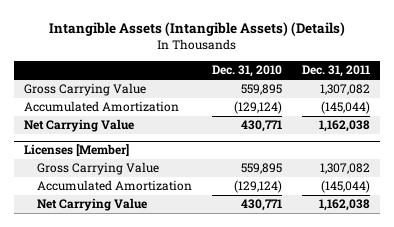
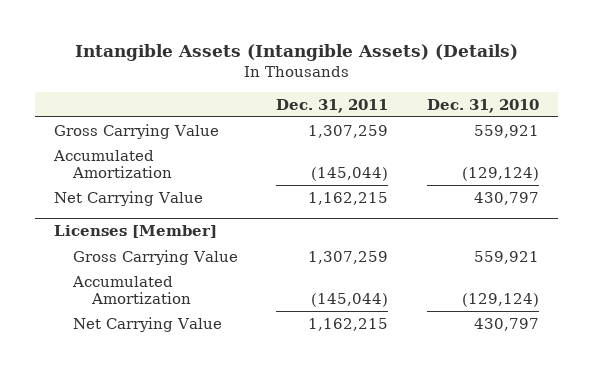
[241,84,283,96] 559,895 -> [474,124,540,138] 559,921
[319,84,370,96] 1,307,082 -> [308,124,389,138] 1,307,259
[241,120,283,133] 430,771 -> [474,191,540,205] 430,797
[318,120,370,133] 1,162,038 -> [308,191,389,205] 1,162,215
[241,163,283,175] 559,895 -> [474,250,540,264] 559,921
[319,163,370,175] 1,307,082 -> [308,250,389,264] 1,307,259
[241,199,283,212] 430,771 -> [474,317,540,331] 430,797
[318,199,370,212] 1,162,038 -> [308,317,389,331] 1,162,215

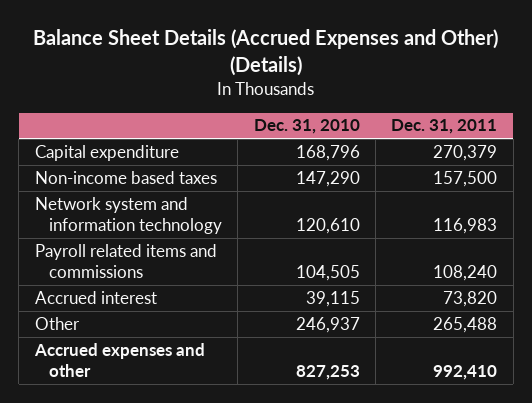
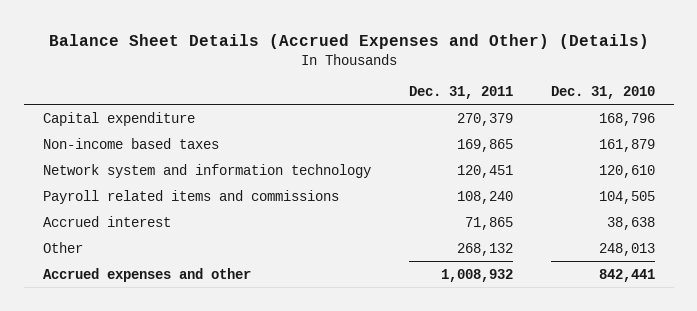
[295,170,360,187] 147,290 -> [598,138,655,152] 161,879
[433,170,498,187] 157,500 -> [456,138,513,152] 169,865
[433,218,498,235] 116,983 -> [456,164,513,178] 120,451
[305,290,360,307] 39,115 -> [606,216,655,230] 38,638
[443,290,498,307] 73,820 -> [464,216,513,230] 71,865
[295,316,360,333] 246,937 -> [598,242,655,256] 248,013
[433,316,498,333] 265,488 -> [456,242,513,256] 268,132
[295,365,360,381] 827,253 -> [598,268,655,282] 842,441
[433,365,498,381] 992,410 -> [440,268,513,282] 1,008,932

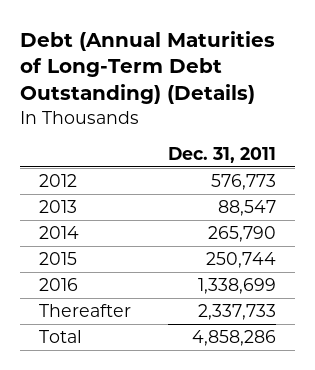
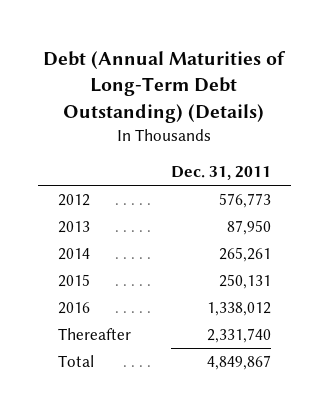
[218,200,277,217] 88,547 -> [226,220,271,236] 87,950
[208,226,277,243] 265,790 -> [218,247,271,263] 265,261
[206,252,277,269] 250,744 -> [218,274,271,290] 250,131
[198,278,277,295] 1,338,699 -> [206,302,271,317] 1,338,012
[198,304,277,321] 2,337,733 -> [206,328,271,344] 2,331,740
[192,330,277,347] 4,858,286 -> [206,355,271,371] 4,849,867

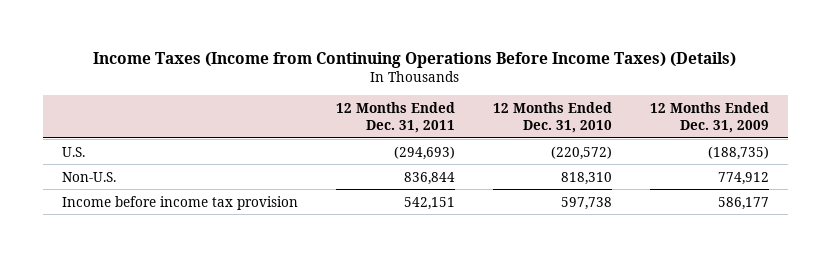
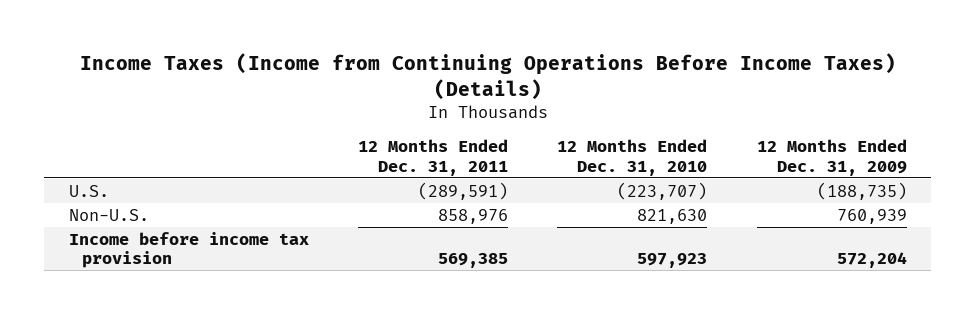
[393,145,455,160] (294,693) -> [418,181,509,200] (289,591)
[550,145,612,160] (220,572) -> [617,181,708,200] (223,707)
[403,171,455,185] 836,844 -> [438,208,509,224] 858,976
[560,171,612,185] 818,310 -> [637,208,708,224] 821,630
[717,171,769,185] 774,912 -> [836,208,907,224] 760,939
[403,196,455,210] 542,151 -> [438,253,509,269] 569,385
[560,196,612,210] 597,738 -> [637,253,708,269] 597,923
[717,196,769,210] 586,177 -> [836,252,907,269] 572,204

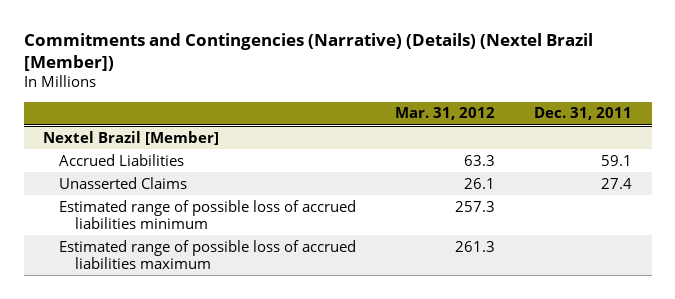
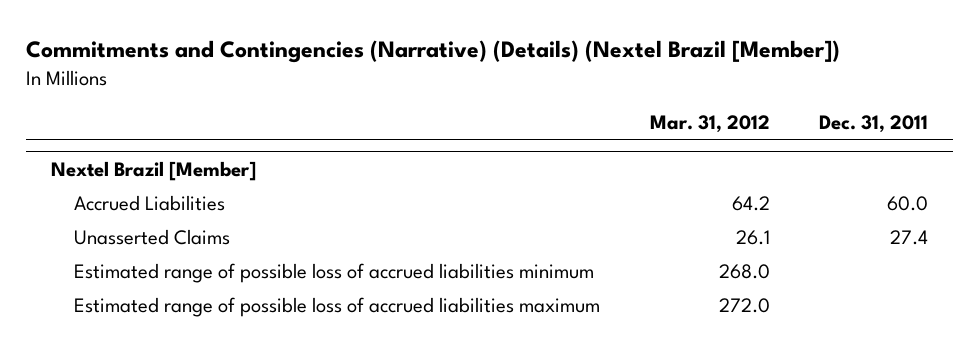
[464,154,496,166] 63.3 -> [731,195,770,211] 64.2
[601,154,633,166] 59.1 -> [887,195,929,211] 60.0
[455,200,496,212] 257.3 -> [718,263,770,279] 268.0
[455,240,496,252] 261.3 -> [718,297,770,313] 272.0

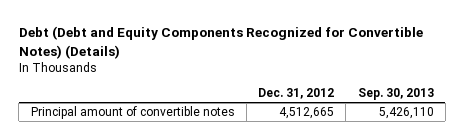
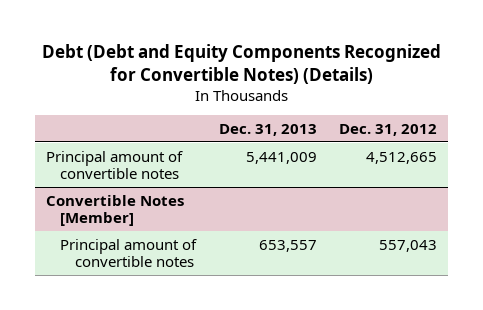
[357,88,434,101] Sep. 30, 2013 -> none
none -> [218,123,317,136] Dec. 31, 2013
none -> [46,194,185,227] Convertible Notes [Member]
none -> [60,238,198,268] Principal amount of convertible notes

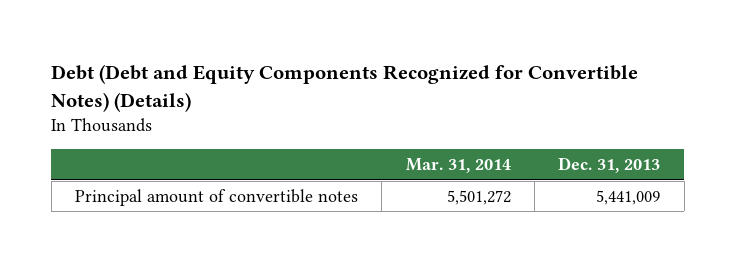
[339,123,438,136] Dec. 31, 2012 -> none
none -> [405,158,511,174] Mar. 31, 2014
[46,194,185,227] Convertible Notes [Member] -> none
[60,238,198,268] Principal amount of convertible notes -> none

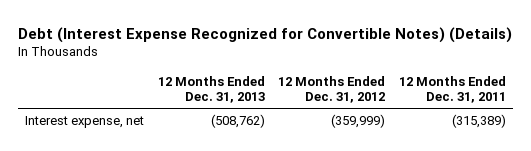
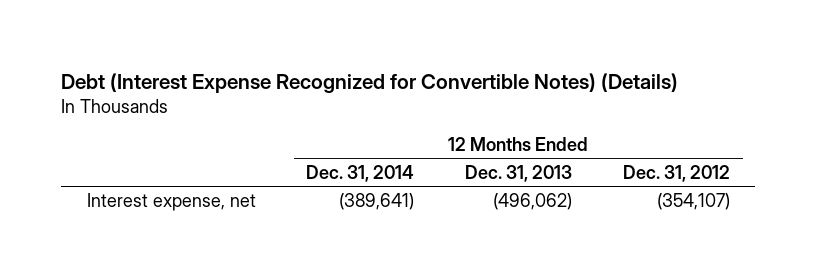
[398,75,506,104] 12 Months Ended Dec. 31, 2011 -> none
none -> [306,164,415,182] Dec. 31, 2014
[210,114,265,129] (508,762) -> [493,193,573,211] (496,062)
[331,114,386,129] (359,999) -> [656,193,730,211] (354,107)

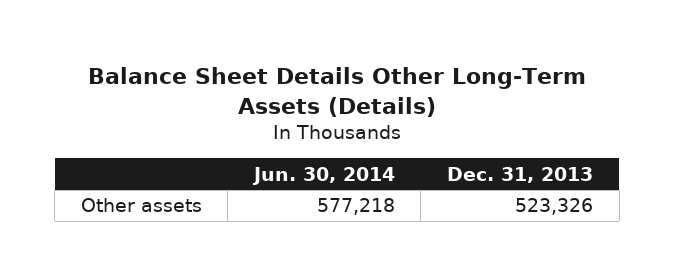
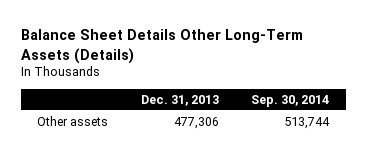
[251,166,395,185] Jun. 30, 2014 -> none
none -> [251,94,330,107] Sep. 30, 2014
[514,198,593,216] 523,326 -> [173,116,219,129] 477,306

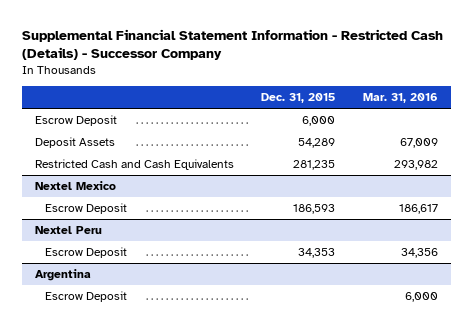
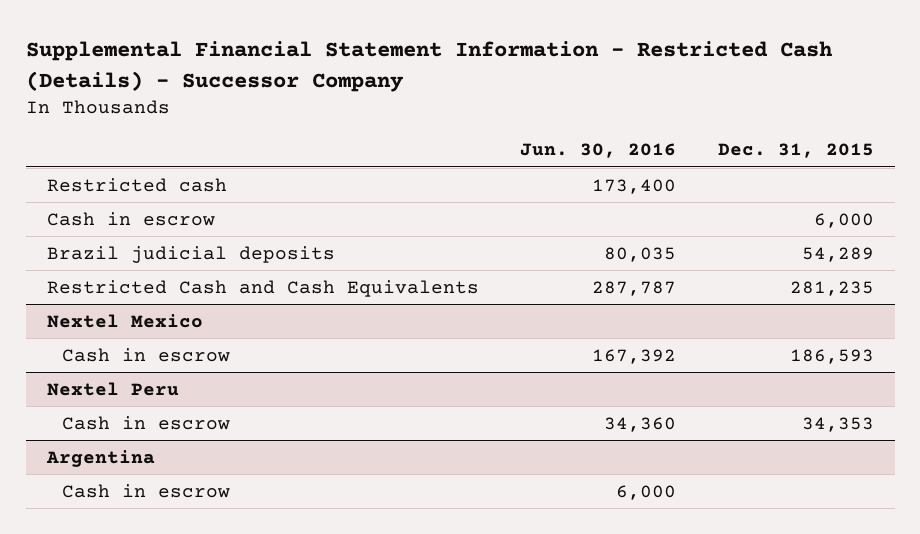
[362,92,438,103] Mar. 31, 2016 -> none
none -> [520,143,677,159] Jun. 30, 2016
none -> [46,177,227,192] Restricted cash
[35,115,118,127] Escrow Deposit -> [46,211,215,226] Cash in escrow
[35,137,116,149] Deposit Assets -> [46,245,335,263] Brazil judicial deposits
[44,203,127,215] Escrow Deposit -> [62,347,231,362] Cash in escrow
[44,247,127,259] Escrow Deposit -> [62,415,231,430] Cash in escrow
[44,291,127,303] Escrow Deposit -> [62,483,231,498] Cash in escrow

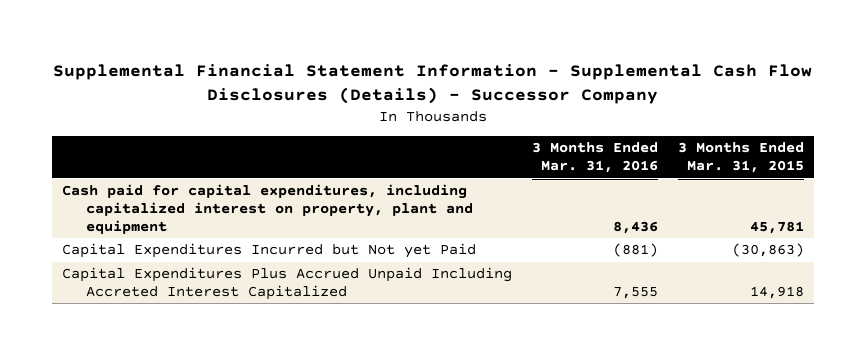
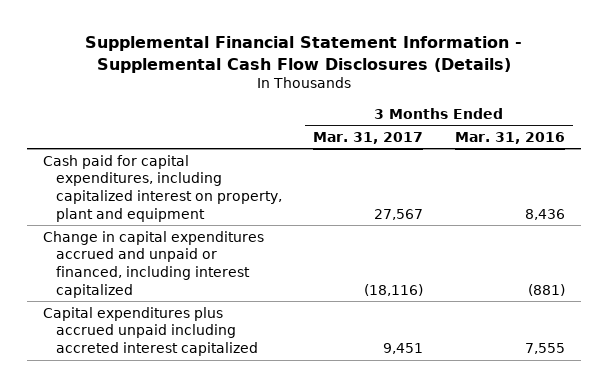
[52,63,812,104] Supplemental Financial Statement Information - Supplemental Cash Flow Disclosures (Details) - Successor Company -> [85,36,523,73] Supplemental Financial Statement Information - Supplemental Cash Flow Disclosures (Details)
[677,142,804,174] 3 Months Ended Mar. 31, 2015 -> none
none -> [313,131,424,144] Mar. 31, 2017
[61,243,476,259] Capital Expenditures Incurred but Not yet Paid -> [42,230,264,298] Change in capital expenditures accrued and unpaid or financed, including interest capitalized
[61,267,512,301] Capital Expenditures Plus Accrued Unpaid Including Accreted Interest Capitalized -> [42,306,258,356] Capital expenditures plus accrued unpaid including accreted interest capitalized

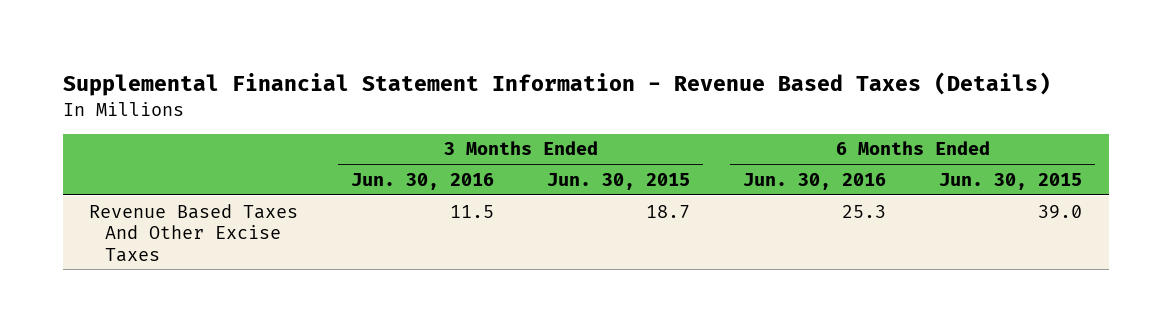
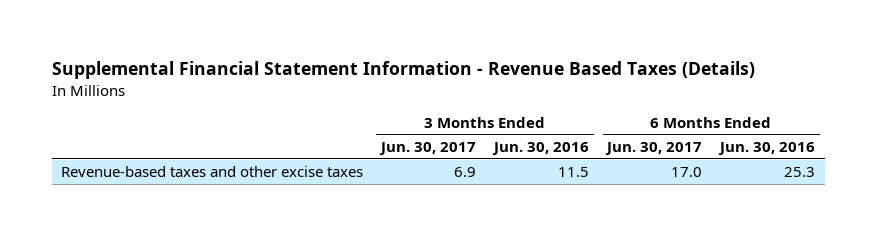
[547,172,691,190] Jun. 30, 2015 -> none
[939,172,1083,190] Jun. 30, 2015 -> none
none -> [378,142,476,156] Jun. 30, 2017
none -> [605,142,703,156] Jun. 30, 2017
[89,203,299,262] Revenue Based Taxes And Other Excise Taxes -> [60,166,363,178] Revenue-based taxes and other excise taxes

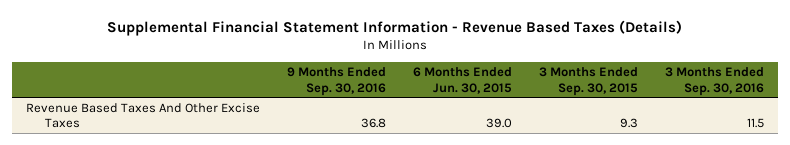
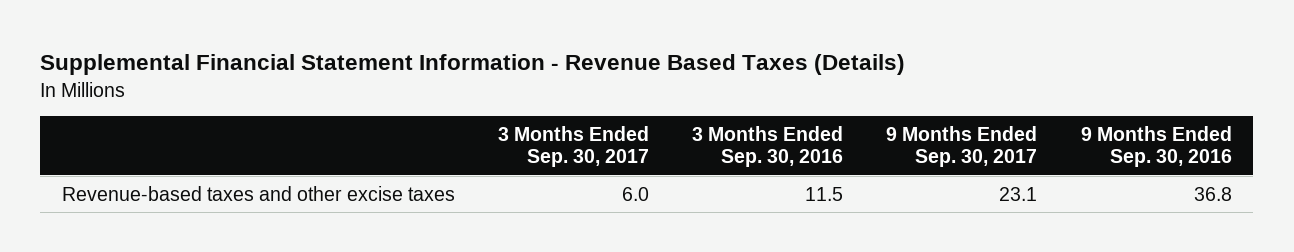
[412,67,512,94] 6 Months Ended Jun. 30, 2015 -> none
[539,67,639,96] 3 Months Ended Sep. 30, 2015 -> none
none -> [498,125,650,168] 3 Months Ended Sep. 30, 2017
none -> [886,125,1038,168] 9 Months Ended Sep. 30, 2017
[25,102,260,129] Revenue Based Taxes And Other Excise Taxes -> [61,185,455,201] Revenue-based taxes and other excise taxes

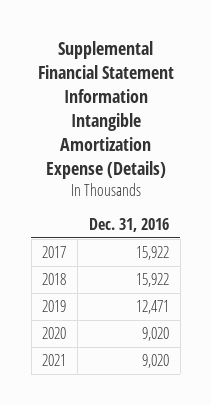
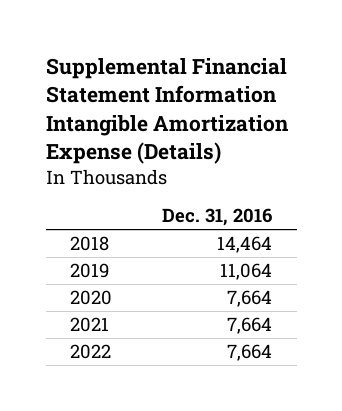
[42,245,67,258] 2017 -> none
[135,272,169,287] 15,922 -> [216,236,272,254] 14,464
[135,299,169,314] 12,471 -> [219,263,272,281] 11,064
[141,326,169,341] 9,020 -> [226,290,272,308] 7,664
[141,353,169,368] 9,020 -> [226,317,272,335] 7,664
none -> [70,344,112,360] 2022

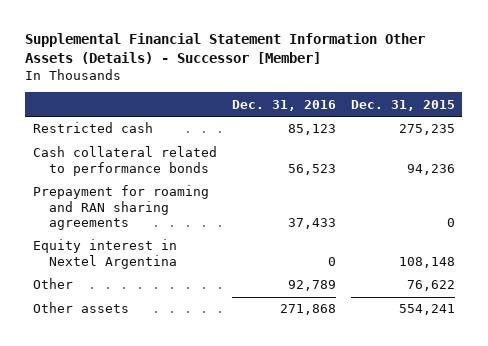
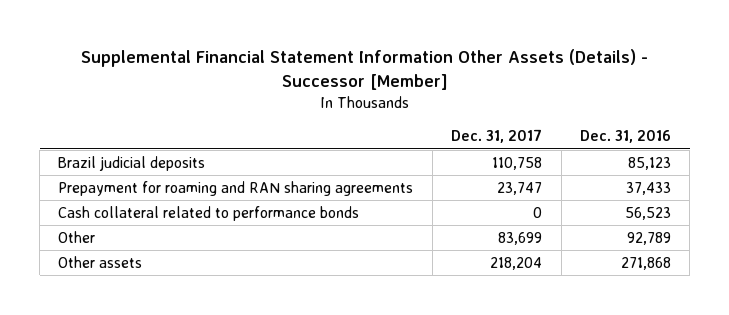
[350,99,455,111] Dec. 31, 2015 -> none
none -> [451,129,543,144] Dec. 31, 2017
[32,122,153,134] Restricted cash -> [58,155,206,171] Brazil judicial deposits
[32,239,177,269] Equity interest in Nextel Argentina -> none
[32,146,217,176] Cash collateral related to performance bonds -> [58,205,360,221] Cash collateral related to performance bonds

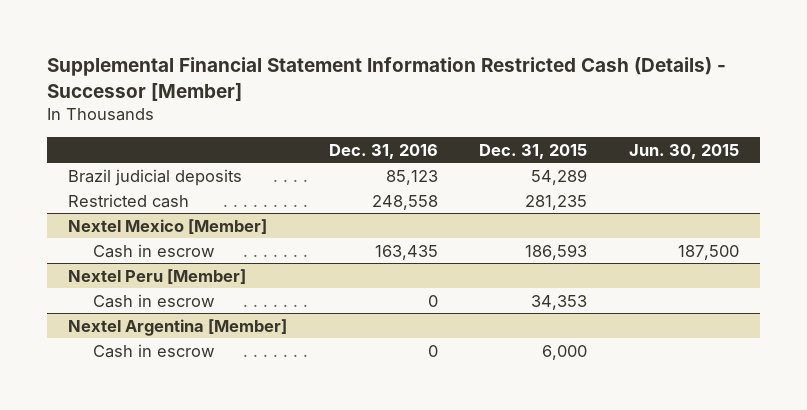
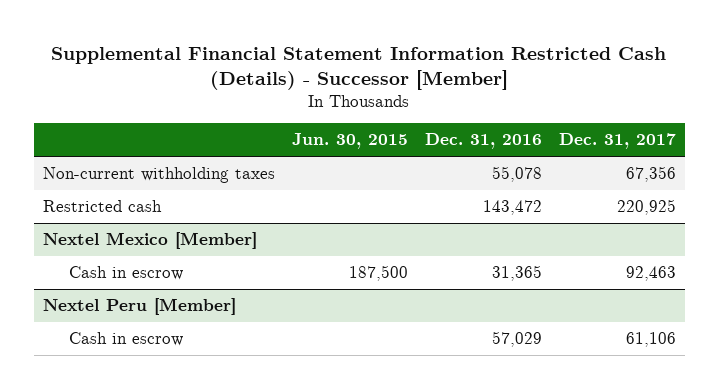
[479,143,588,159] Dec. 31, 2015 -> none
none -> [559,133,677,150] Dec. 31, 2017
[67,168,242,186] Brazil judicial deposits -> none
none -> [42,167,275,184] Non-current withholding taxes
[371,194,438,210] 248,558 -> [482,200,542,216] 143,472
[374,244,438,260] 163,435 -> [491,265,542,282] 31,365
[67,318,287,336] Nextel Argentina [Member] -> none
[93,343,216,358] Cash in escrow -> none
[427,294,438,307] 0 -> [491,331,542,348] 57,029

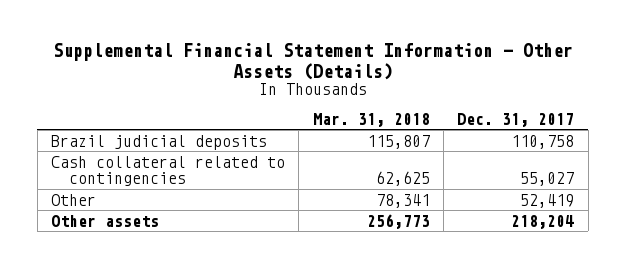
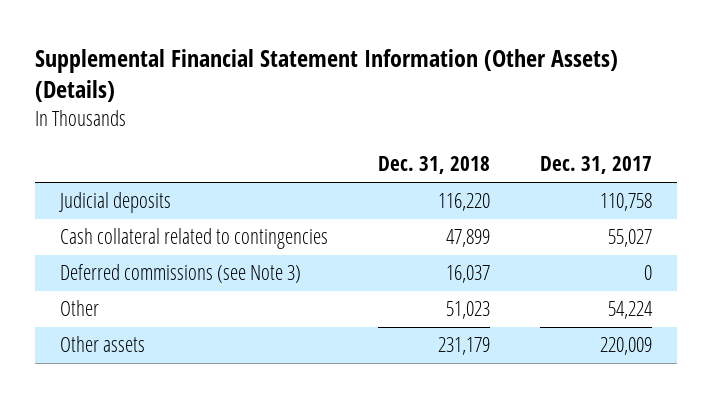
[52,43,573,80] Supplemental Financial Statement Information - Other Assets (Details) -> [35,48,619,103] Supplemental Financial Statement Information (Other Assets) (Details)
[312,112,430,127] Mar. 31, 2018 -> none
none -> [377,156,490,175] Dec. 31, 2018
[51,134,268,150] Brazil judicial deposits -> [59,192,172,214] Judicial deposits
none -> [60,264,302,284] Deferred commissions (see Note 3)
[520,193,575,208] 52,419 -> [607,301,653,320] 54,224
[511,214,575,229] 218,204 -> [599,337,652,356] 220,009

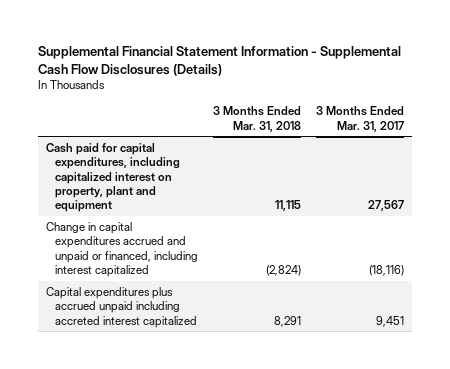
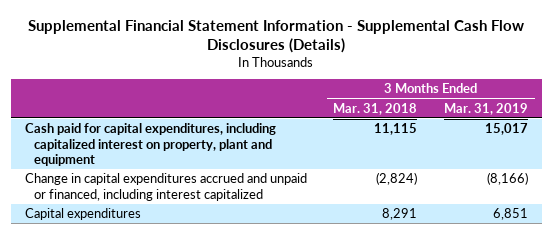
[316,106,405,132] 3 Months Ended Mar. 31, 2017 -> none
none -> [444,102,529,115] Mar. 31, 2019
[45,286,198,328] Capital expenditures plus accrued unpaid including accreted interest capitalized -> [24,208,141,221] Capital expenditures

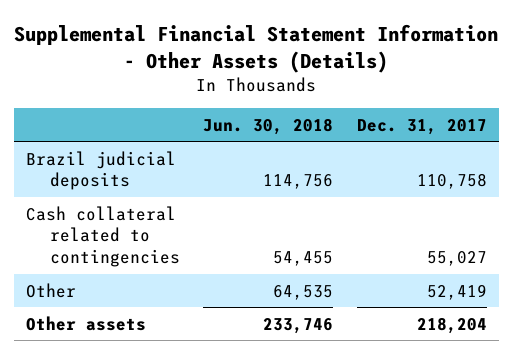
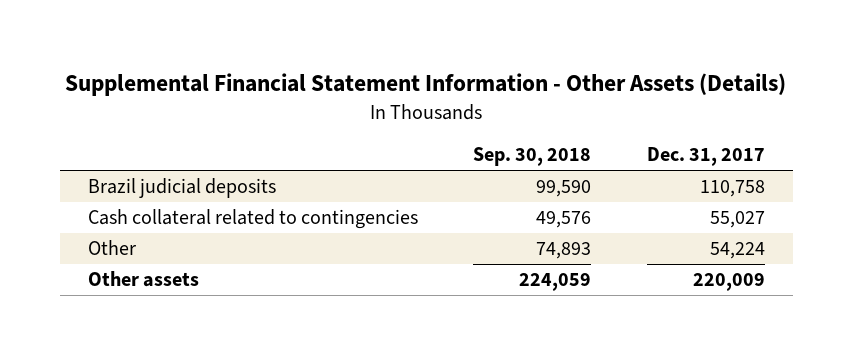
[203,117,334,135] Jun. 30, 2018 -> none
none -> [473,147,592,167] Sep. 30, 2018
[426,283,487,300] 52,419 -> [709,242,765,260] 54,224
[416,316,487,334] 218,204 -> [692,273,765,292] 220,009

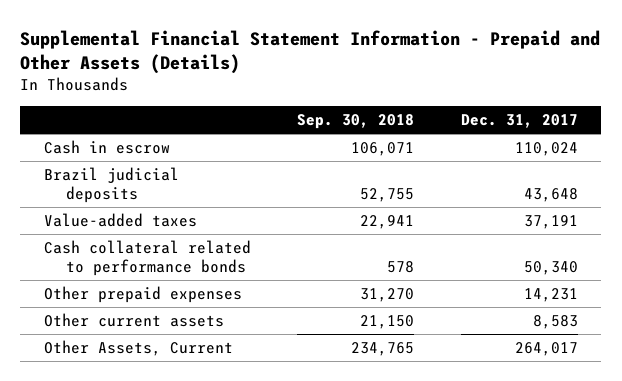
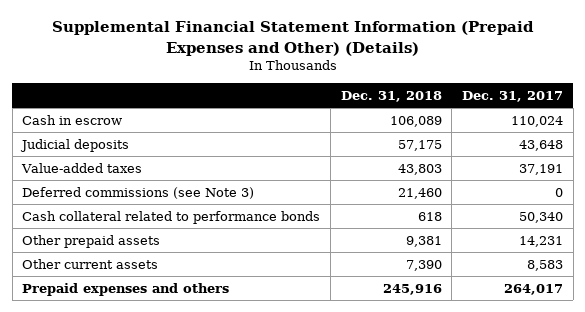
[20,29,601,75] Supplemental Financial Statement Information - Prepaid and Other Assets (Details) -> [51,21,534,56] Supplemental Financial Statement Information (Prepaid Expenses and Other) (Details)
[297,114,415,130] Sep. 30, 2018 -> none
none -> [340,91,442,103] Dec. 31, 2018
[43,167,179,203] Brazil judicial deposits -> [20,138,130,152] Judicial deposits
none -> [22,186,255,199] Deferred commissions (see Note 3)
[43,286,242,304] Other prepaid expenses -> [22,234,161,248] Other prepaid assets
[43,340,233,357] Other Assets, Current -> [22,282,230,296] Prepaid expenses and others

